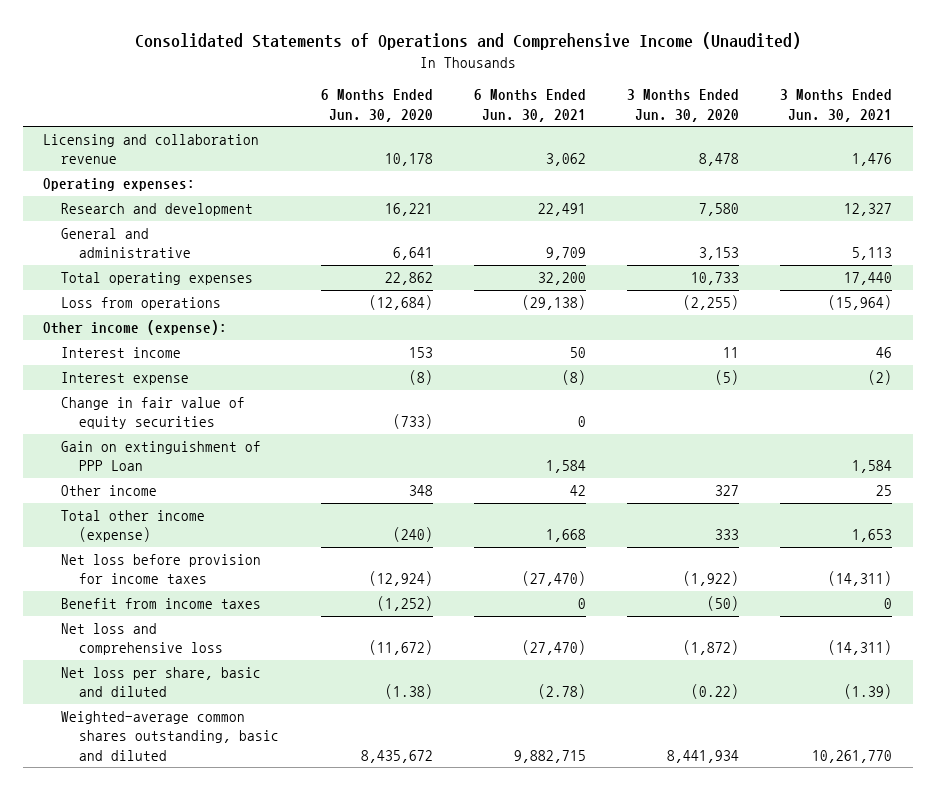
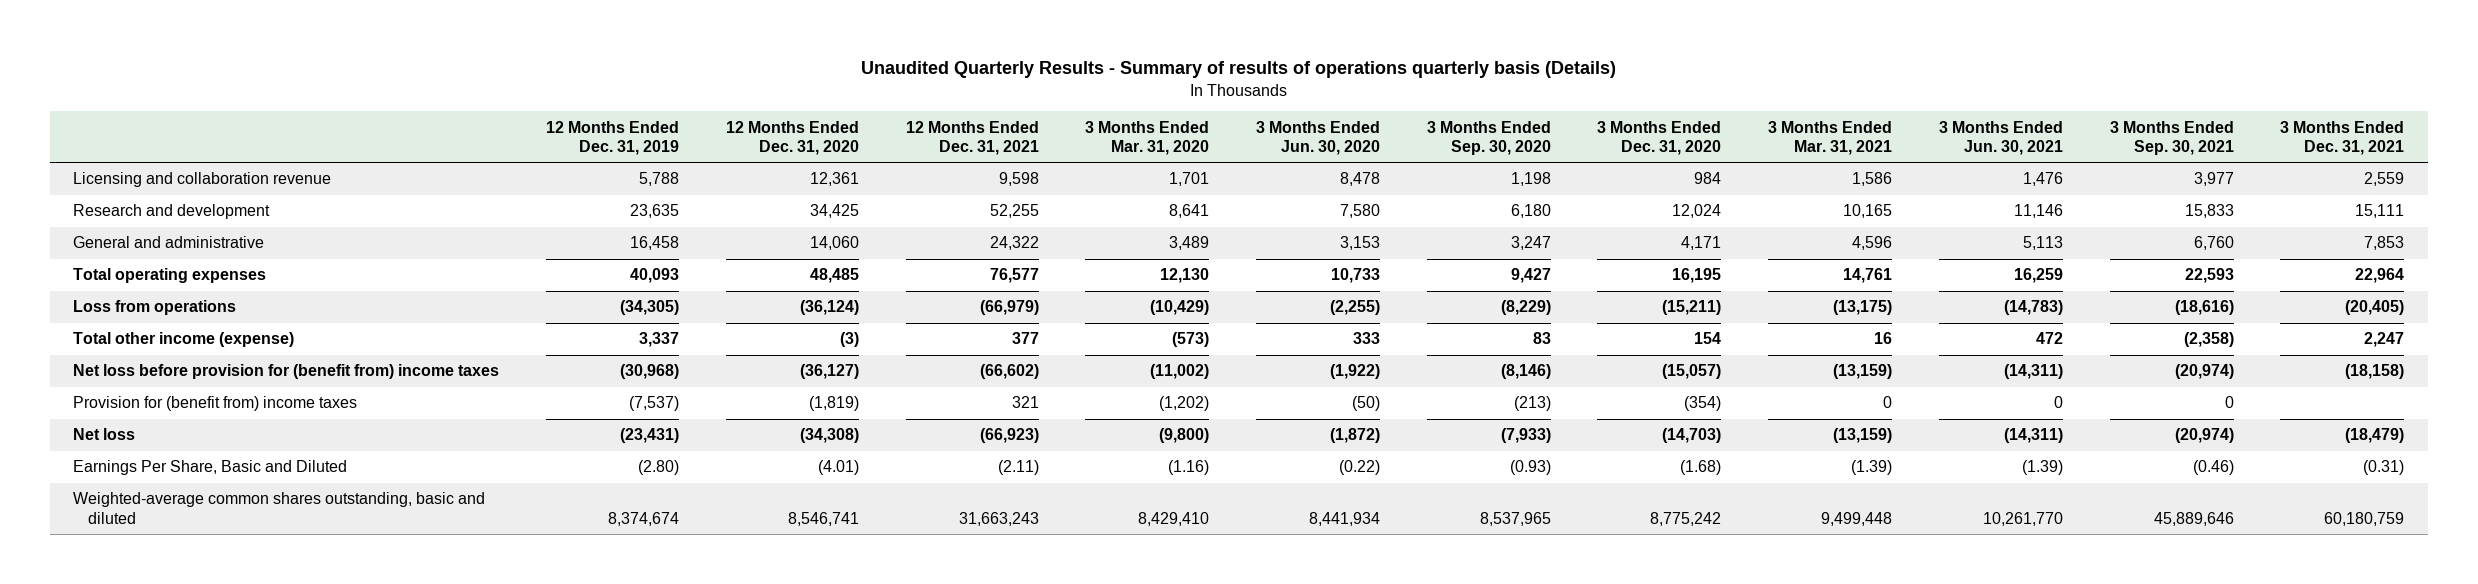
[134,32,801,51] Consolidated Statements of Operations and Comprehensive Income (Unaudited) -> [860,61,1616,79] Unaudited Quarterly Results - Summary of results of operations quarterly basis (Details)
[320,89,433,122] 6 Months Ended Jun. 30, 2020 -> none
[473,89,586,122] 6 Months Ended Jun. 30, 2021 -> none
none -> [546,120,680,156] 12 Months Ended Dec. 31, 2019
none -> [725,120,859,156] 12 Months Ended Dec. 31, 2020
none -> [905,120,1039,156] 12 Months Ended Dec. 31, 2021
none -> [1085,120,1210,156] 3 Months Ended Mar. 31, 2020
none -> [1426,120,1551,156] 3 Months Ended Sep. 30, 2020
none -> [1597,120,1722,156] 3 Months Ended Dec. 31, 2020
none -> [1768,120,1893,156] 3 Months Ended Mar. 31, 2021
none -> [2109,120,2234,156] 3 Months Ended Sep. 30, 2021
none -> [2280,120,2405,156] 3 Months Ended Dec. 31, 2021
[43,178,196,192] Operating expenses: -> none
[844,203,893,217] 12,327 -> [2013,204,2063,219] 11,146
[43,320,228,336] Other income (expense): -> none
[61,347,182,359] Interest income -> none
[61,372,190,386] Interest expense -> none
[61,397,246,430] Change in fair value of equity securities -> none
[61,441,262,472] Gain on extinguishment of PPP Loan -> none
[61,485,158,497] Other income -> none
[844,272,893,286] 17,440 -> [2013,268,2063,284] 16,259
[828,295,893,311] (15,964) -> [2003,300,2063,316] (14,783)
[852,529,893,543] 1,653 -> [2035,332,2063,345] 472
[61,554,262,585] Net loss before provision for income taxes -> [73,364,500,380] Net loss before provision for (benefit from) income taxes
[61,598,262,610] Benefit from income taxes -> [73,396,358,412] Provision for (benefit from) income taxes
[61,623,224,656] Net loss and comprehensive loss -> [73,428,136,441] Net loss
[61,667,262,698] Net loss per share, basic and diluted -> [73,460,348,476] Earnings Per Share, Basic and Diluted

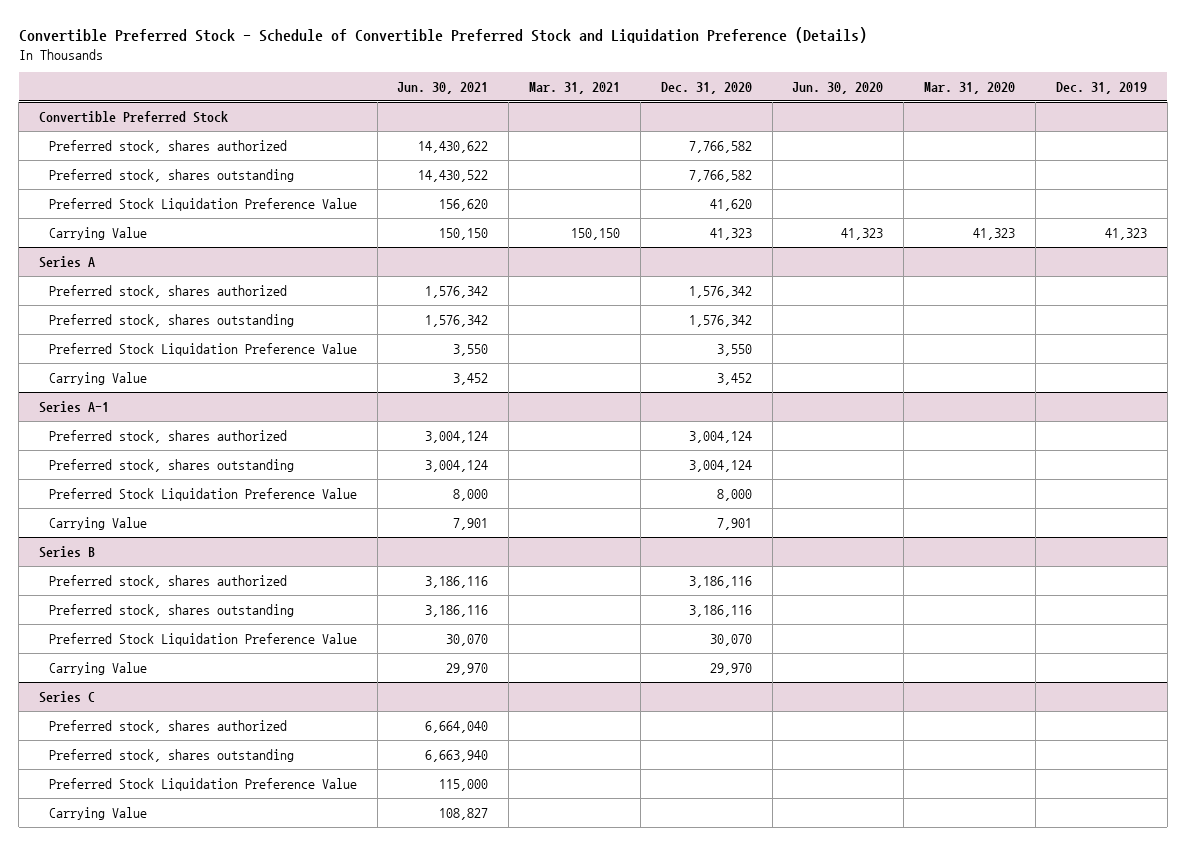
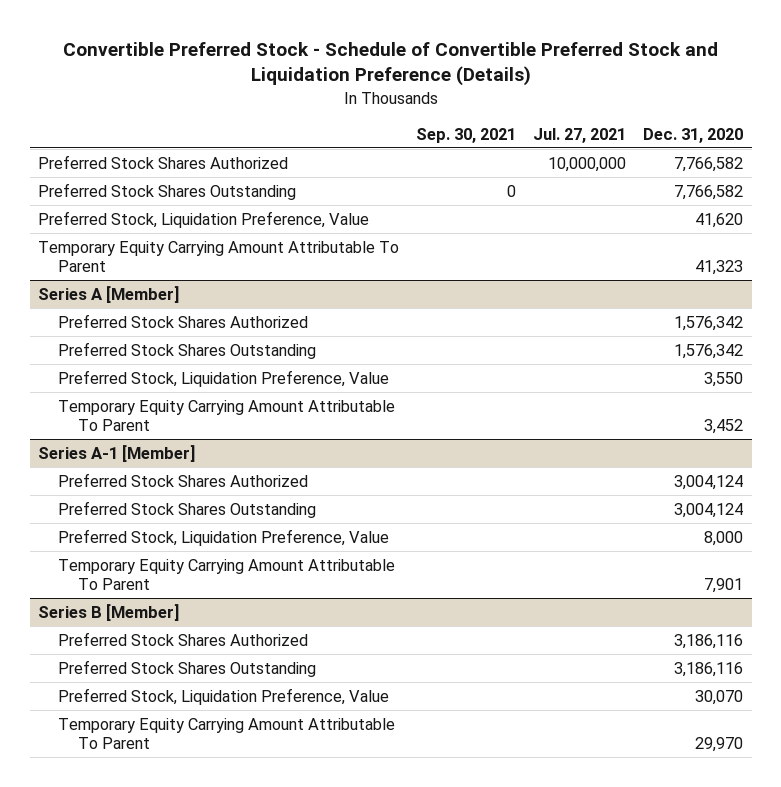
[397,82,489,95] Jun. 30, 2021 -> none
[529,82,621,95] Mar. 31, 2021 -> none
[792,82,884,95] Jun. 30, 2020 -> none
[924,82,1016,95] Mar. 31, 2020 -> none
[1055,82,1147,95] Dec. 31, 2019 -> none
none -> [416,127,517,143] Sep. 30, 2021
none -> [533,127,627,143] Jul. 27, 2021
[38,110,228,123] Convertible Preferred Stock -> none
[38,690,95,703] Series C -> none
[48,719,287,733] Preferred stock, shares authorized -> none
[48,748,294,762] Preferred stock, shares outstanding -> none
[48,777,357,791] Preferred Stock Liquidation Preference Value -> none
[48,806,147,820] Carrying Value -> none
[48,139,287,153] Preferred stock, shares authorized -> [38,154,289,169] Preferred Stock Shares Authorized
[48,168,294,182] Preferred stock, shares outstanding -> [38,182,297,200] Preferred Stock Shares Outstanding
[48,197,357,211] Preferred Stock Liquidation Preference Value -> [38,210,370,228] Preferred Stock, Liquidation Preference, Value
[48,226,147,240] Carrying Value -> [38,240,400,273] Temporary Equity Carrying Amount Attributable To Parent
[38,255,95,268] Series A -> [38,285,180,303] Series A [Member]
[48,284,287,298] Preferred stock, shares authorized -> [58,313,309,328] Preferred Stock Shares Authorized
[48,313,294,327] Preferred stock, shares outstanding -> [58,341,317,359] Preferred Stock Shares Outstanding
[48,342,357,356] Preferred Stock Liquidation Preference Value -> [58,369,390,387] Preferred Stock, Liquidation Preference, Value
[48,371,147,385] Carrying Value -> [58,399,396,432] Temporary Equity Carrying Amount Attributable To Parent
[38,400,109,413] Series A-1 -> [38,444,196,462] Series A-1 [Member]
[48,429,287,443] Preferred stock, shares authorized -> [58,472,309,487] Preferred Stock Shares Authorized
[48,458,294,472] Preferred stock, shares outstanding -> [58,500,317,518] Preferred Stock Shares Outstanding
[48,487,357,501] Preferred Stock Liquidation Preference Value -> [58,528,390,546] Preferred Stock, Liquidation Preference, Value
[48,516,147,530] Carrying Value -> [58,558,396,591] Temporary Equity Carrying Amount Attributable To Parent
[38,545,95,558] Series B -> [38,603,180,621] Series B [Member]
[48,574,287,588] Preferred stock, shares authorized -> [58,631,309,646] Preferred Stock Shares Authorized
[48,603,294,617] Preferred stock, shares outstanding -> [58,659,317,677] Preferred Stock Shares Outstanding
[48,632,357,646] Preferred Stock Liquidation Preference Value -> [58,687,390,705] Preferred Stock, Liquidation Preference, Value
[48,661,147,675] Carrying Value -> [58,717,396,750] Temporary Equity Carrying Amount Attributable To Parent

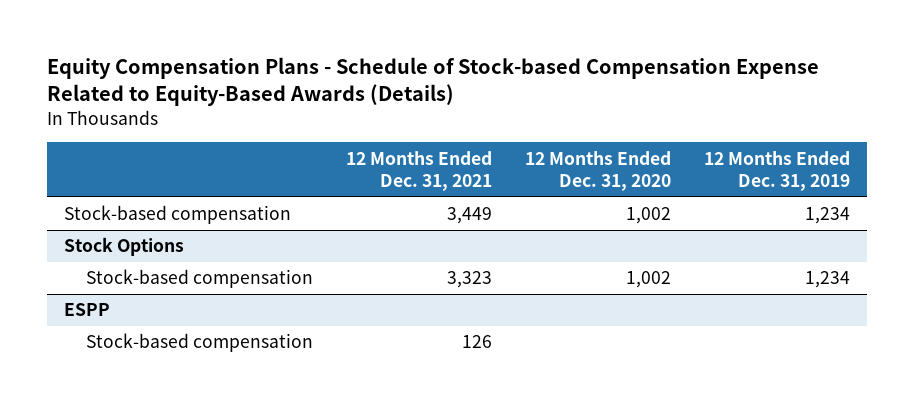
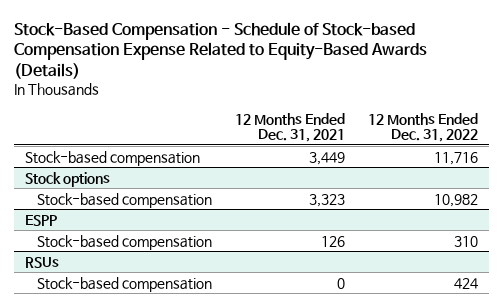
[47,57,820,107] Equity Compensation Plans - Schedule of Stock-based Compensation Expense Related to Equity-Based Awards (Details) -> [13,21,427,80] Stock-Based Compensation - Schedule of Stock-based Compensation Expense Related to Equity-Based Awards (Details)
[525,150,672,192] 12 Months Ended Dec. 31, 2020 -> none
[704,150,851,192] 12 Months Ended Dec. 31, 2019 -> none
none -> [367,112,478,143] 12 Months Ended Dec. 31, 2022
[63,237,184,257] Stock Options -> [25,171,111,187] Stock options
none -> [25,256,60,268] RSUs
none -> [37,276,213,292] Stock-based compensation

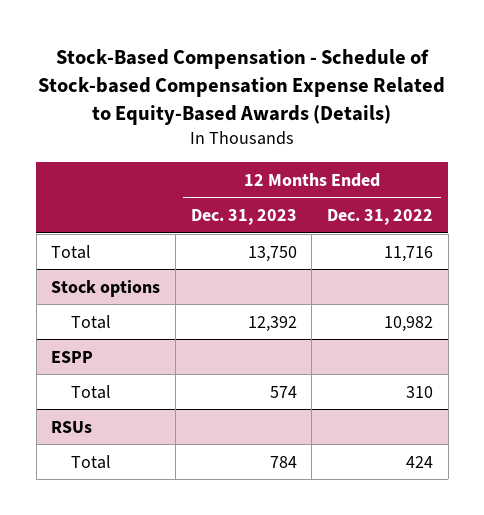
[235,112,346,143] 12 Months Ended Dec. 31, 2021 -> none
none -> [190,209,297,226] Dec. 31, 2023
[25,150,201,166] Stock-based compensation -> [51,244,92,259] Total
[37,192,213,208] Stock-based compensation -> [70,314,111,329] Total
[37,234,213,250] Stock-based compensation -> [70,384,111,399] Total
[37,276,213,292] Stock-based compensation -> [70,454,111,469] Total

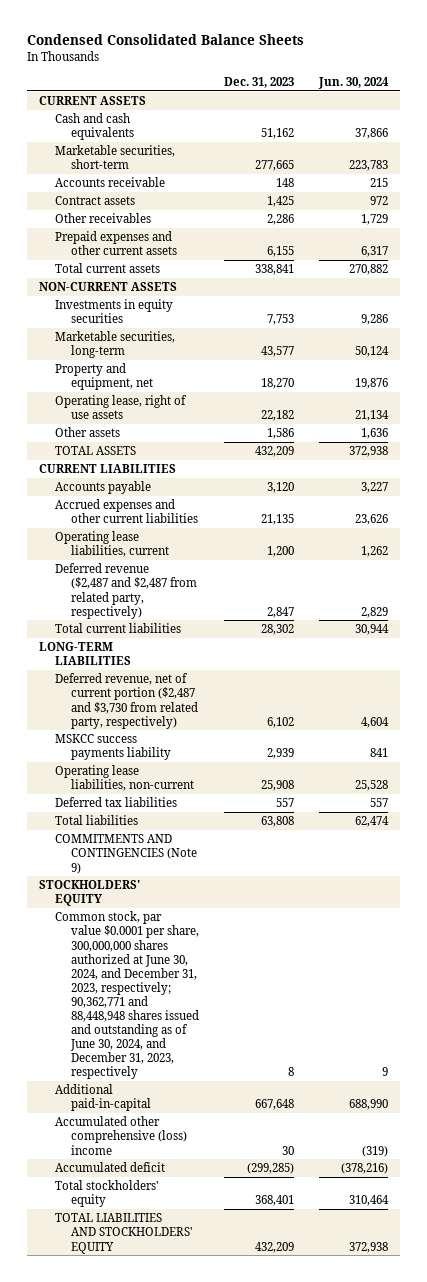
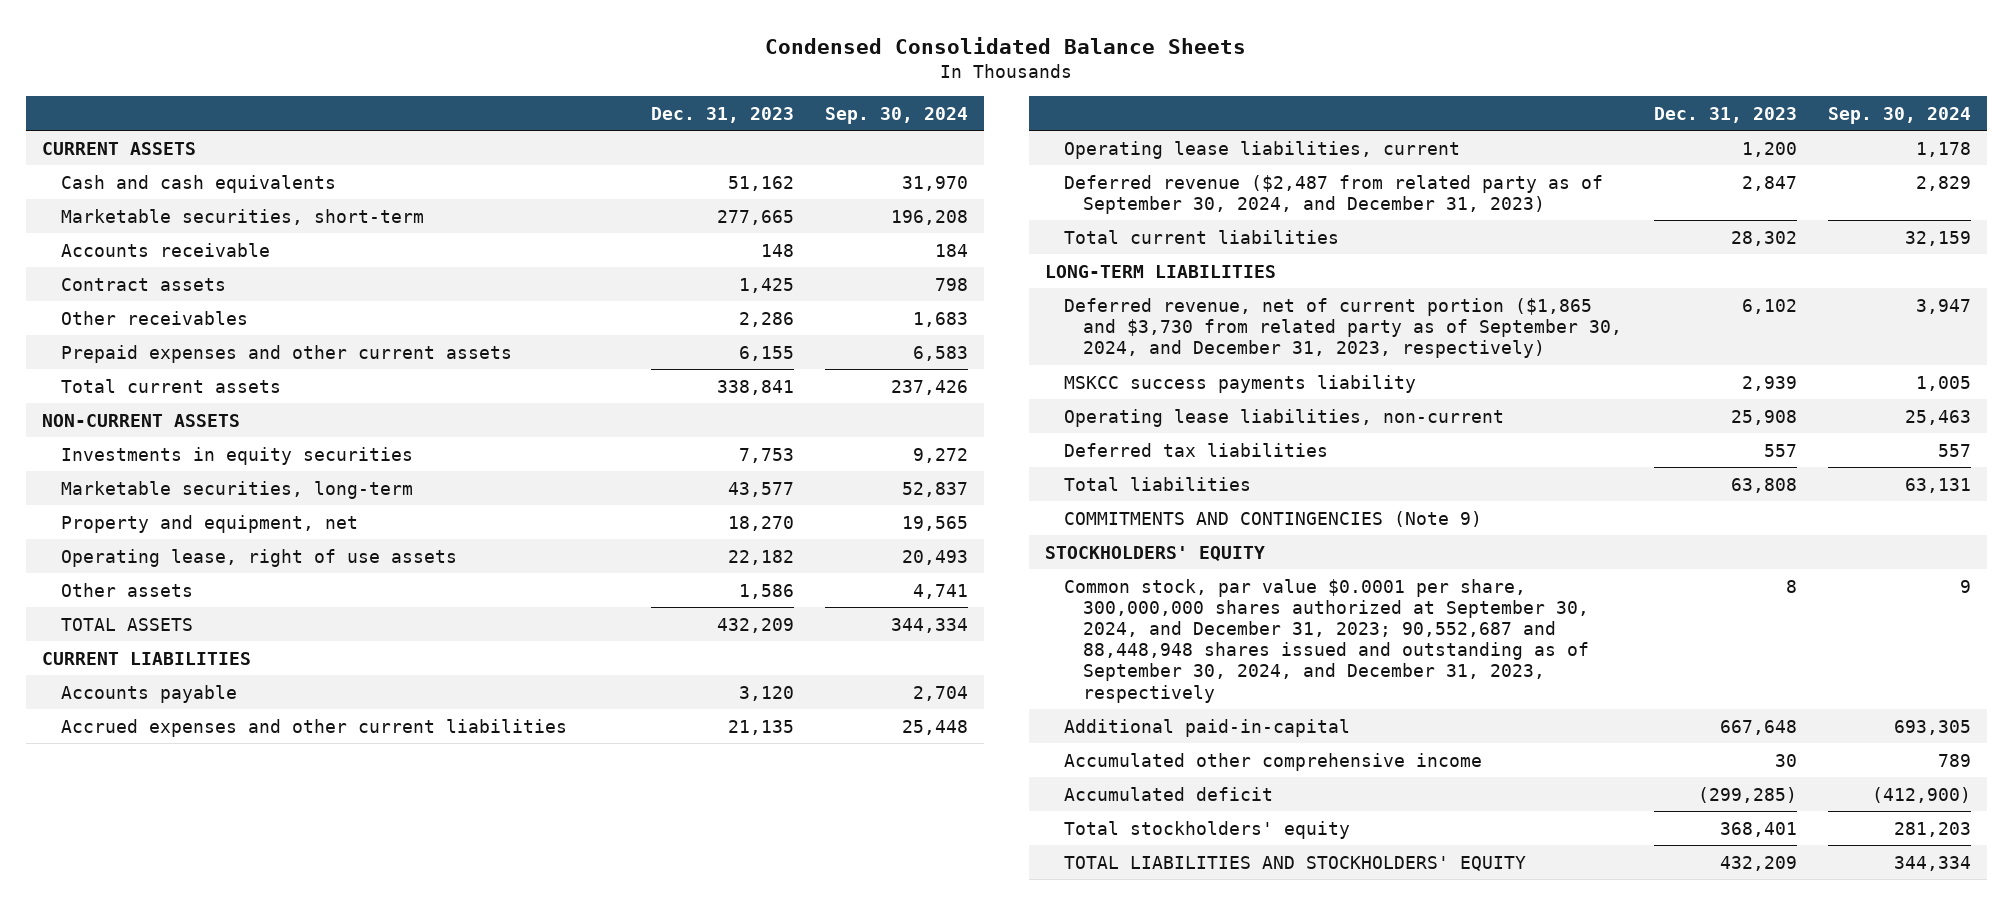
[317,76,389,89] Jun. 30, 2024 -> none
none -> [825,106,969,124] Sep. 30, 2024
[55,563,197,619] Deferred revenue ($2,487 and $2,487 from related party, respectively) -> [1063,174,1603,214] Deferred revenue ($2,487 from related party as of September 30, 2024, and December 31, 2023)
[55,673,198,729] Deferred revenue, net of current portion ($2,487 and $3,730 from related party, respectively) -> [1063,297,1623,359] Deferred revenue, net of current portion ($1,865 and $3,730 from related party as of September 30, 2024, and December 31, 2023, respectively)
[55,911,199,1080] Common stock, par value $0.0001 per share, 300,000,000 shares authorized at June 30, 2024, and December 31, 2023, respectively; 90,362,771 and 88,448,948 shares issued and outstanding as of June 30, 2024, and December 31, 2023, respectively -> [1063,578,1590,703] Common stock, par value $0.0001 per share, 300,000,000 shares authorized at September 30, 2024, and December 31, 2023; 90,552,687 and 88,448,948 shares issued and outstanding as of September 30, 2024, and December 31, 2023, respectively
[55,1116,187,1155] Accumulated other comprehensive (loss) income -> [1063,752,1482,771] Accumulated other comprehensive income

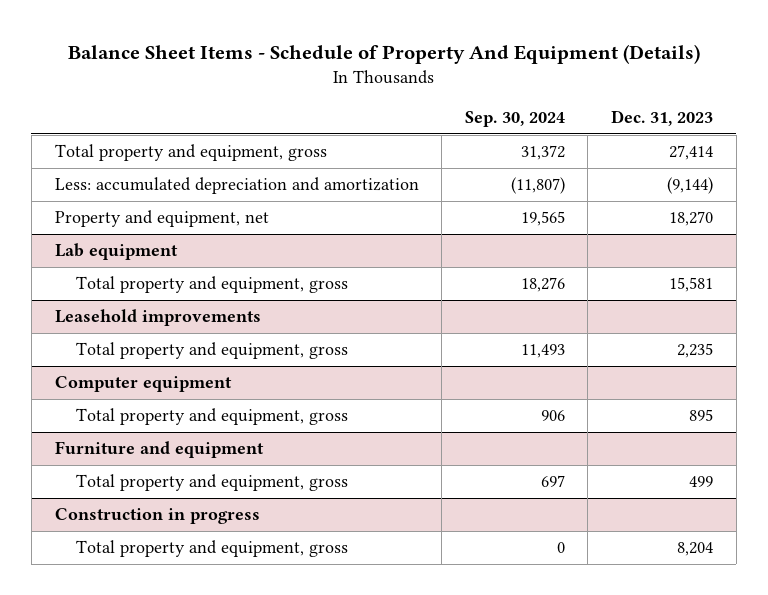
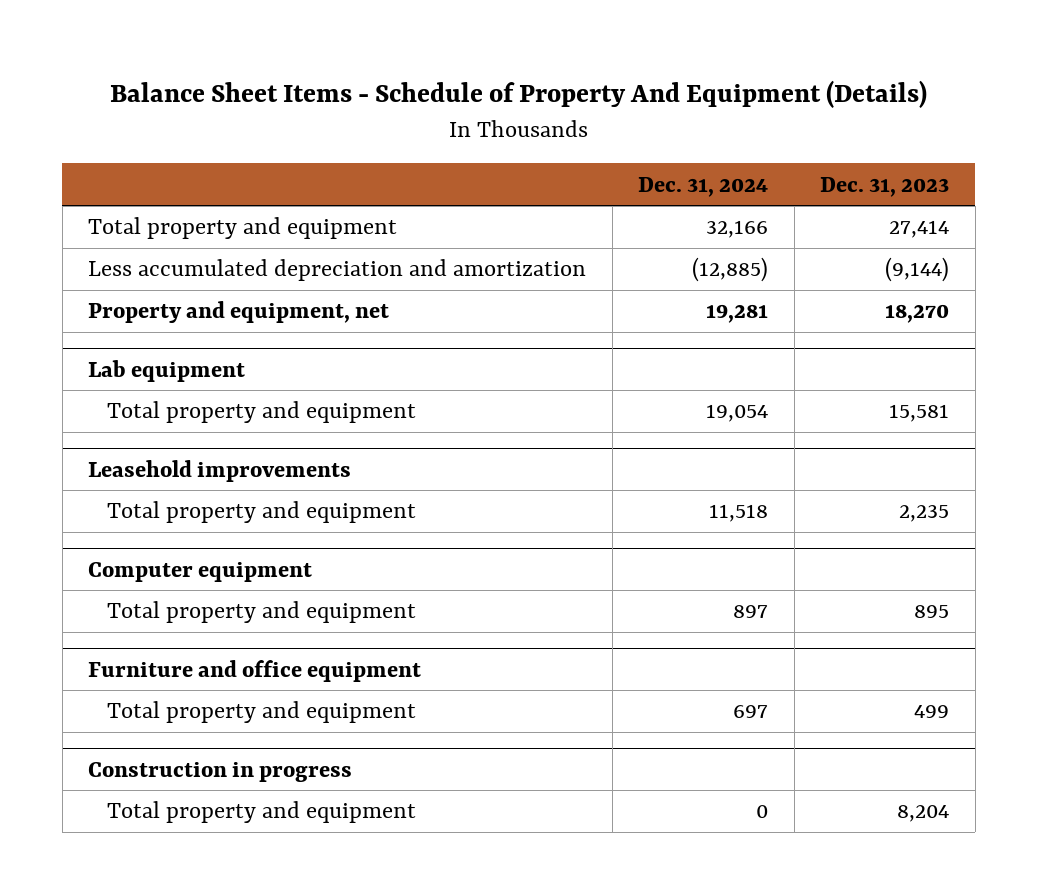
[464,111,565,128] Sep. 30, 2024 -> none
none -> [638,176,769,197] Dec. 31, 2024
[54,144,327,162] Total property and equipment, gross -> [88,217,398,240] Total property and equipment
[54,177,419,195] Less: accumulated depreciation and amortization -> [88,259,587,282] Less accumulated depreciation and amortization
[75,276,348,294] Total property and equipment, gross -> [106,401,416,424] Total property and equipment
[75,342,348,360] Total property and equipment, gross -> [106,501,416,524] Total property and equipment
[75,408,348,426] Total property and equipment, gross -> [106,601,416,624] Total property and equipment
[54,441,264,459] Furniture and equipment -> [88,659,422,682] Furniture and office equipment
[75,474,348,492] Total property and equipment, gross -> [106,701,416,724] Total property and equipment
[75,540,348,558] Total property and equipment, gross -> [106,801,416,824] Total property and equipment

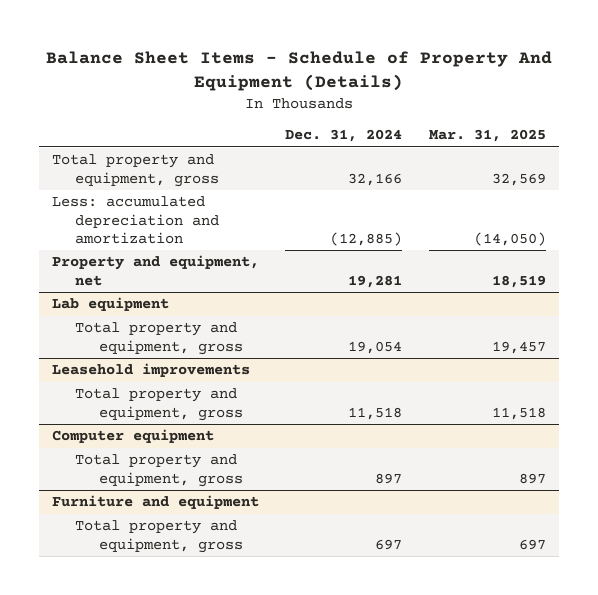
[820,176,950,197] Dec. 31, 2023 -> none
none -> [428,129,546,143] Mar. 31, 2025
[88,217,398,240] Total property and equipment -> [51,154,220,187] Total property and equipment, gross
[88,259,587,282] Less accumulated depreciation and amortization -> [51,196,220,244] Less: accumulated depreciation and amortization
[106,401,416,424] Total property and equipment -> [75,322,243,355] Total property and equipment, gross
[106,501,416,524] Total property and equipment -> [75,388,243,421] Total property and equipment, gross
[88,761,353,782] Construction in progress -> none
[106,801,416,824] Total property and equipment -> none
[106,601,416,624] Total property and equipment -> [75,454,243,487] Total property and equipment, gross
[88,659,422,682] Furniture and office equipment -> [51,495,259,510] Furniture and equipment
[106,701,416,724] Total property and equipment -> [75,520,243,553] Total property and equipment, gross

